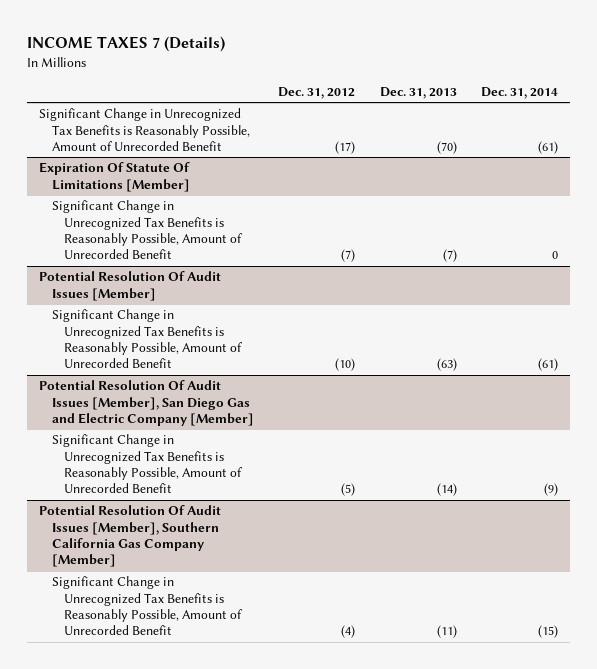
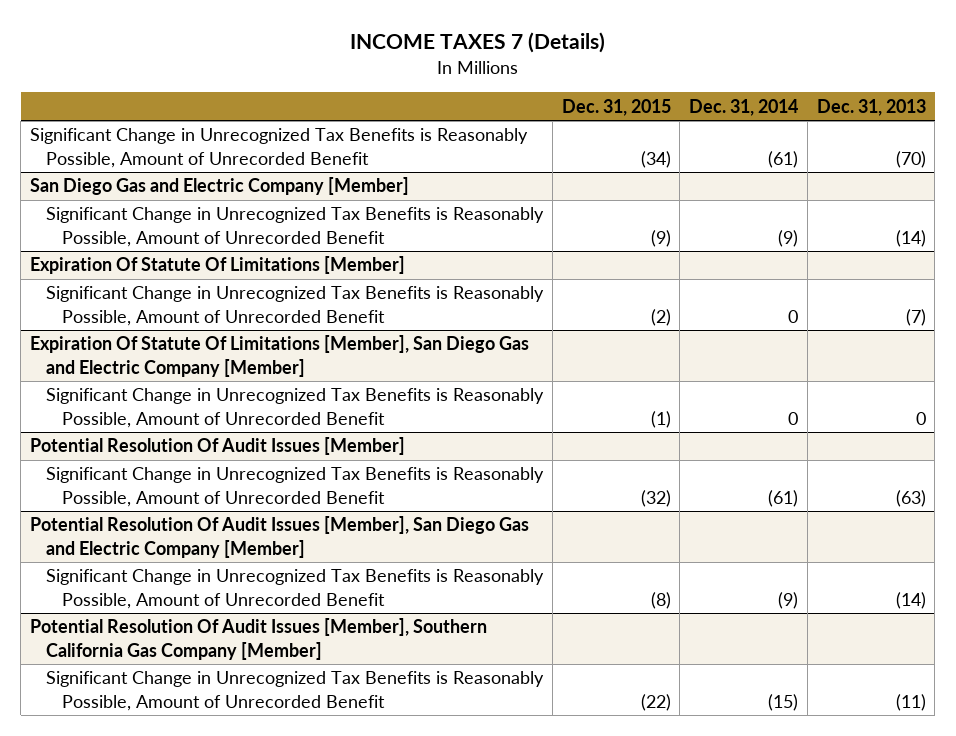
[278,86,356,99] Dec. 31, 2012 -> none
none -> [561,98,671,116] Dec. 31, 2015
none -> [30,177,410,196] San Diego Gas and Electric Company [Member]
none -> [46,207,545,247] Significant Change in Unrecognized Tax Benefits is Reasonably Possible, Amount of Unrecorded Benefit
none -> [30,335,530,377] Expiration Of Statute Of Limitations [Member], San Diego Gas and Electric Company [Member]
none -> [46,388,545,428] Significant Change in Unrecognized Tax Benefits is Reasonably Possible, Amount of Unrecorded Benefit

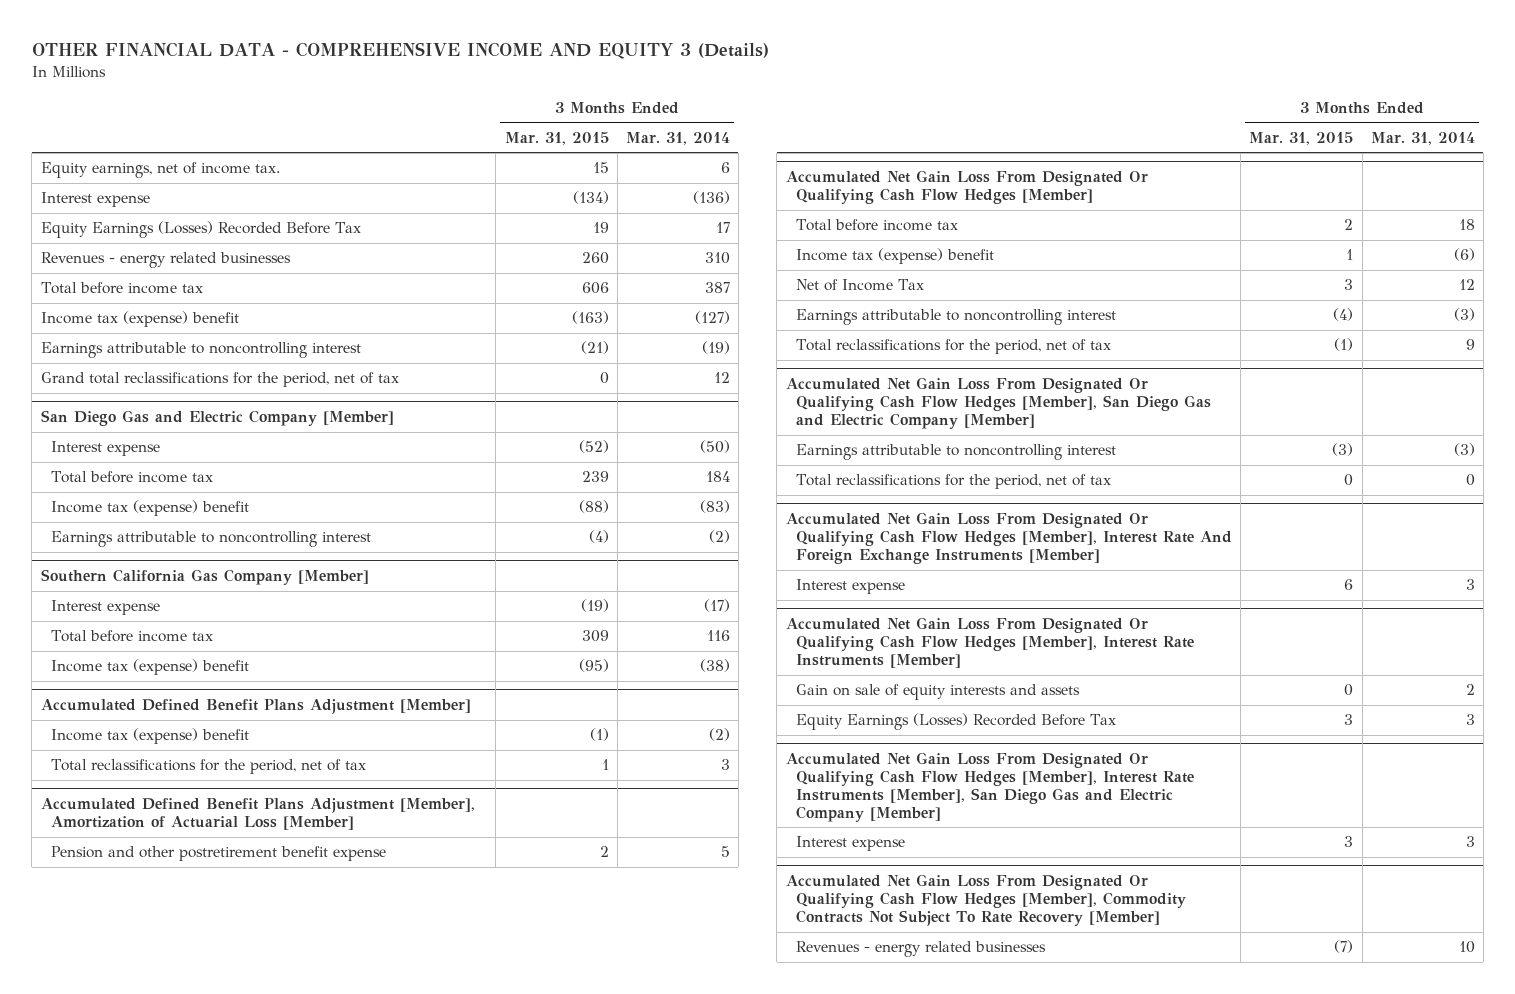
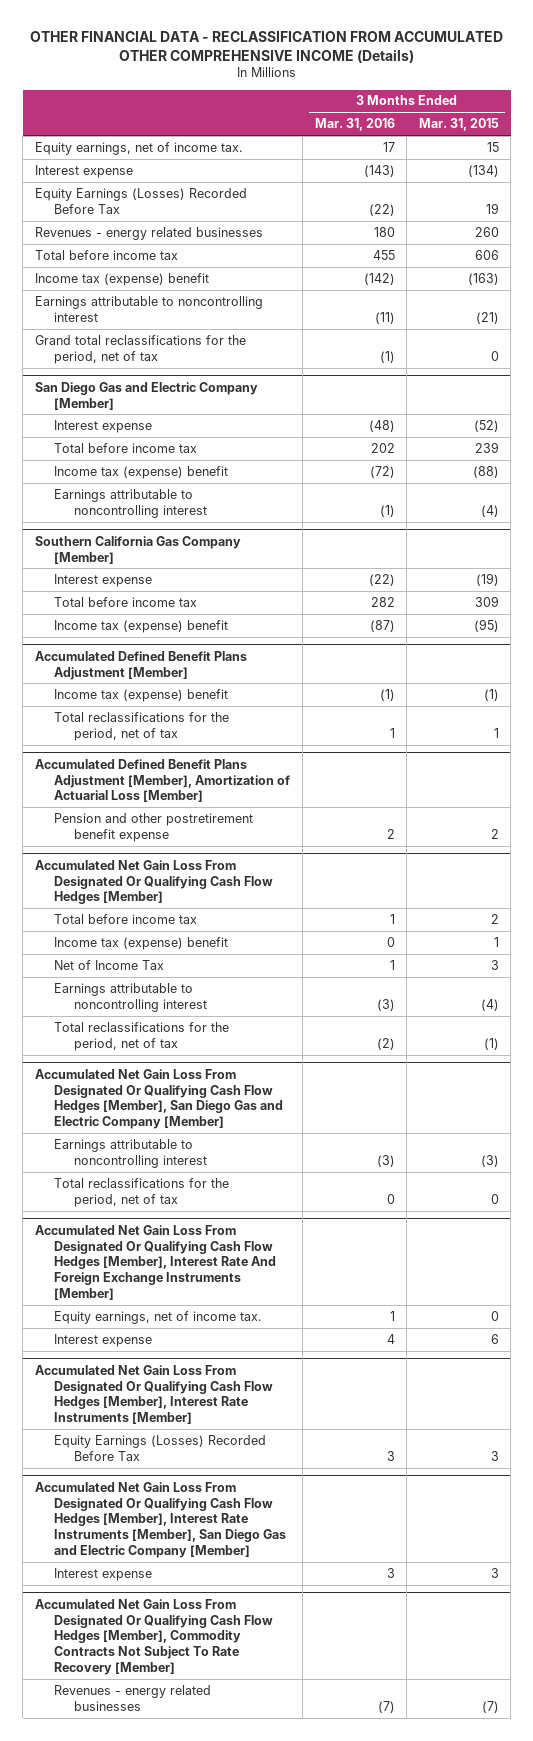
[31,41,769,59] OTHER FINANCIAL DATA - COMPREHENSIVE INCOME AND EQUITY 3 (Details) -> [29,30,503,63] OTHER FINANCIAL DATA - RECLASSIFICATION FROM ACCUMULATED OTHER COMPREHENSIVE INCOME (Details)
[625,131,730,145] Mar. 31, 2014 -> none
none -> [314,118,395,132] Mar. 31, 2016
none -> [54,1310,263,1324] Equity earnings, net of income tax.
[796,684,1081,701] Gain on sale of equity interests and assets -> none

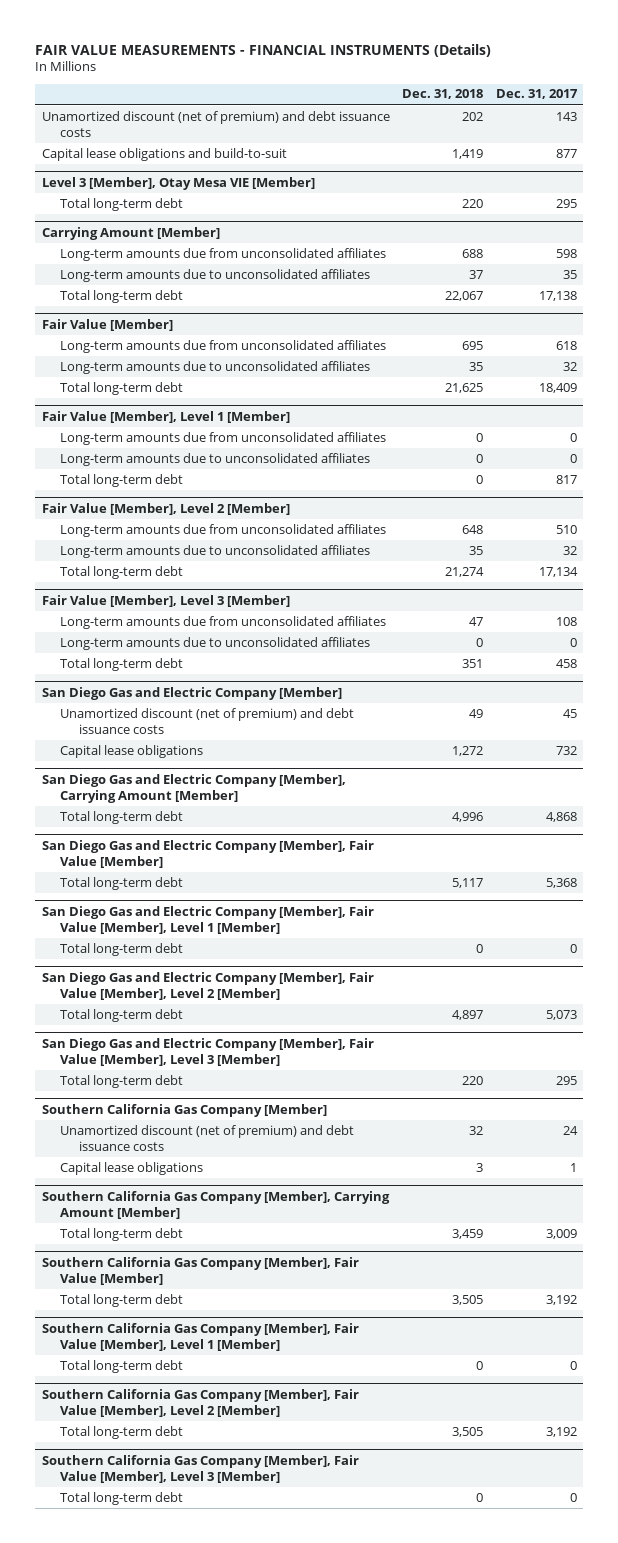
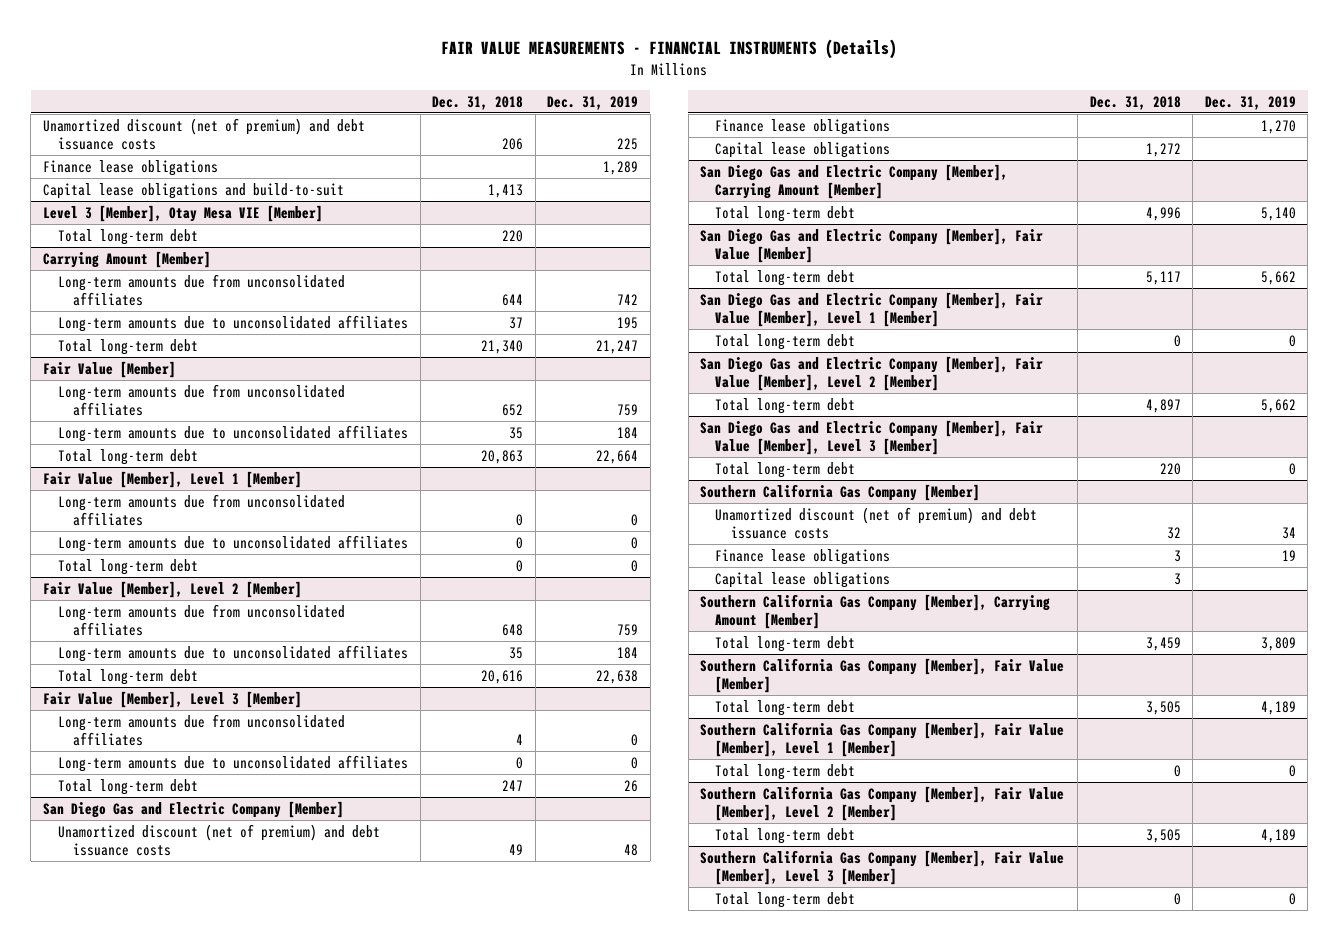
[495,89,578,100] Dec. 31, 2017 -> none
none -> [547,95,639,110] Dec. 31, 2019
[462,111,484,121] 202 -> [502,137,524,150] 206
none -> [42,159,218,176] Finance lease obligations
[452,148,484,159] 1,419 -> [488,183,524,198] 1,413
[462,248,484,258] 688 -> [502,293,524,306] 644
[445,290,484,301] 22,067 -> [481,339,524,354] 21,340
[462,340,484,350] 695 -> [502,403,524,416] 652
[445,382,484,393] 21,625 -> [481,449,524,464] 20,863
[445,566,485,577] 21,274 -> [481,669,524,684] 20,616
[469,616,484,626] 47 -> [516,733,524,745] 4
[462,658,484,668] 351 -> [502,779,524,791] 247
none -> [715,118,891,135] Finance lease obligations
none -> [715,548,891,565] Finance lease obligations

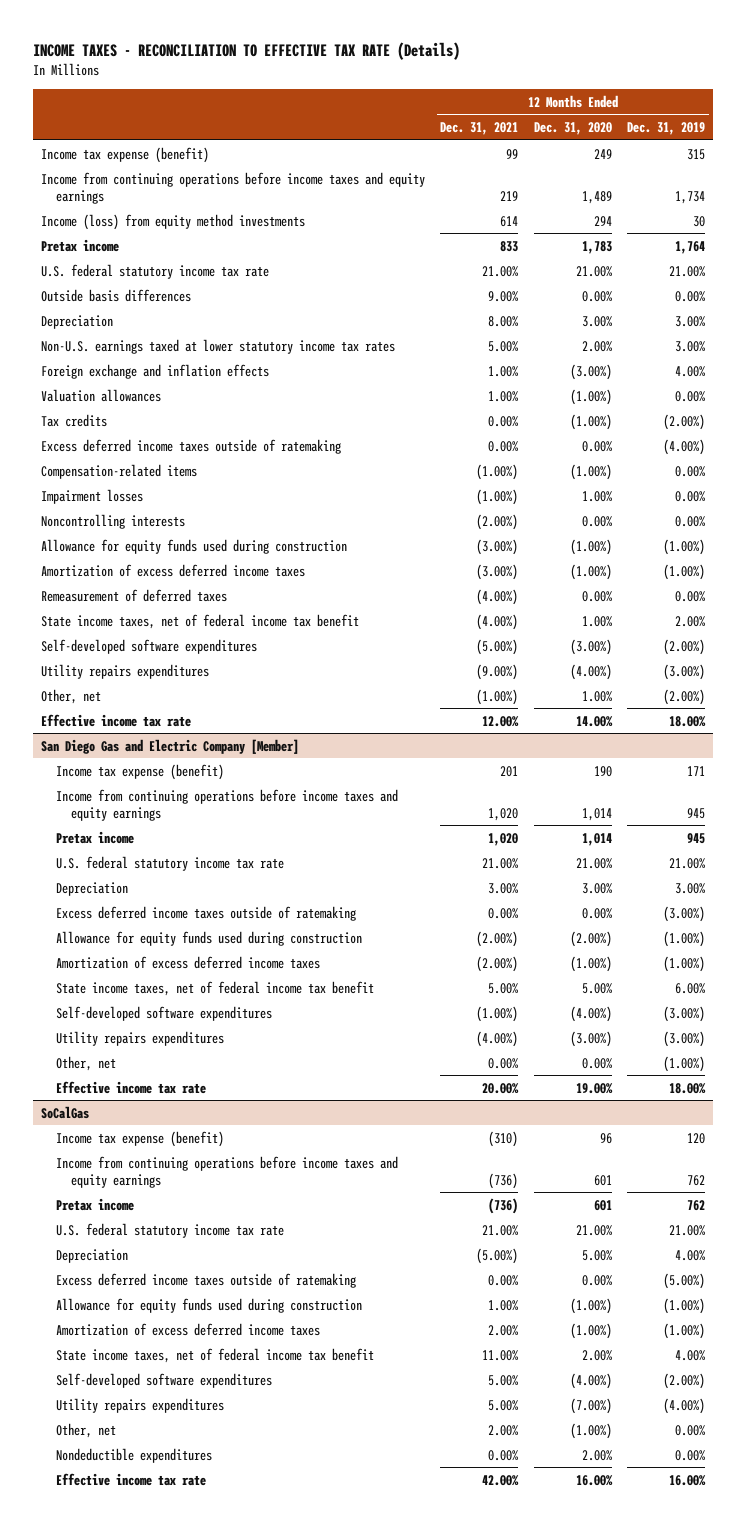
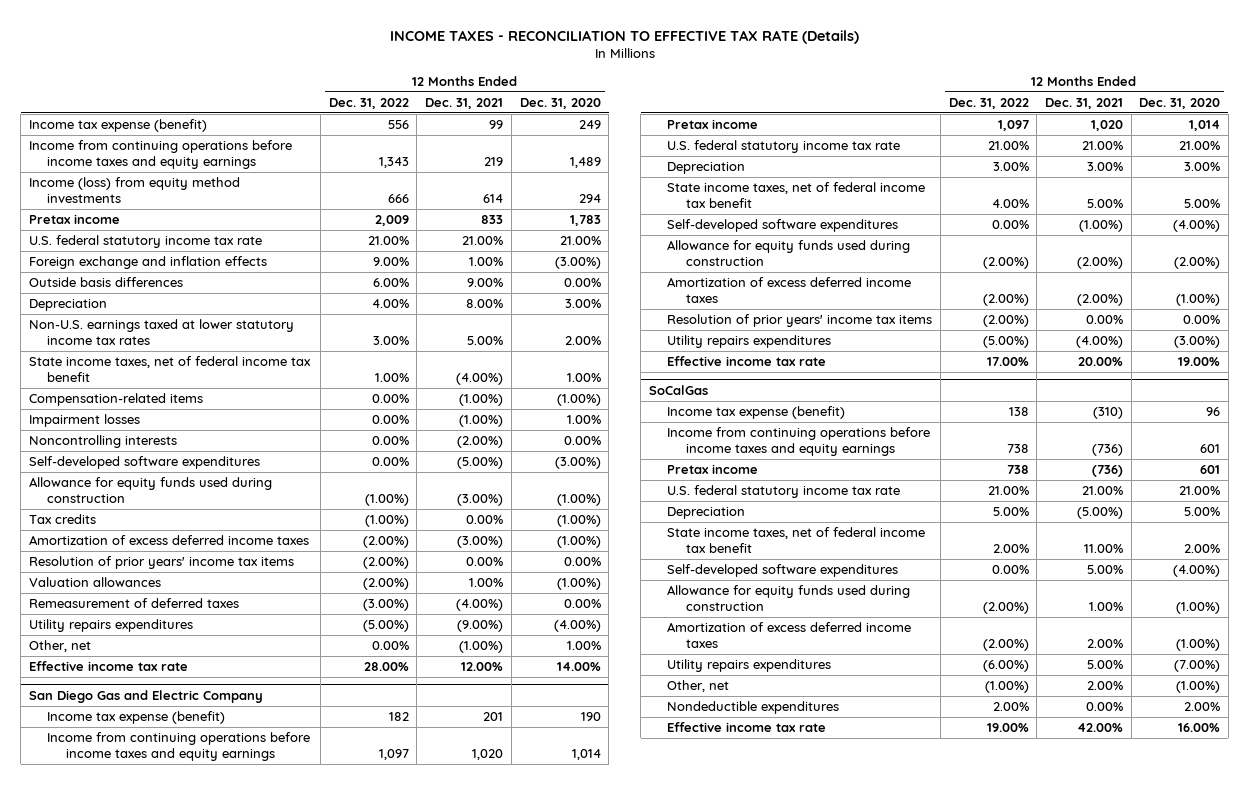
[626,121,705,135] Dec. 31, 2019 -> none
none -> [328,97,409,109] Dec. 31, 2022
[41,363,270,379] Foreign exchange and inflation effects -> [29,256,268,270] Foreign exchange and inflation effects
[41,438,342,454] Excess deferred income taxes outside of ratemaking -> none
[41,613,360,629] State income taxes, net of federal income tax benefit -> [29,356,312,382] State income taxes, net of federal income tax benefit
[41,638,258,654] Self-developed software expenditures -> [29,456,261,470] Self-developed software expenditures
[41,413,108,427] Tax credits -> [29,514,97,525] Tax credits
none -> [29,556,295,570] Resolution of prior years' income tax items
[41,388,162,402] Valuation allowances -> [29,577,162,588] Valuation allowances
[41,738,300,754] San Diego Gas and Electric Company [Member] -> [29,689,264,703] San Diego Gas and Electric Company
[55,905,356,921] Excess deferred income taxes outside of ratemaking -> none
[55,930,362,946] Allowance for equity funds used during construction -> none
[55,955,320,969] Amortization of excess deferred income taxes -> none
none -> [667,240,911,266] Allowance for equity funds used during construction
none -> [667,277,912,303] Amortization of excess deferred income taxes
none -> [667,314,933,328] Resolution of prior years' income tax items
[55,1055,116,1071] Other, net -> none
[55,1272,356,1288] Excess deferred income taxes outside of ratemaking -> none
[55,1297,362,1313] Allowance for equity funds used during construction -> [667,585,911,611] Allowance for equity funds used during construction
[55,1322,320,1336] Amortization of excess deferred income taxes -> [667,622,912,648] Amortization of excess deferred income taxes

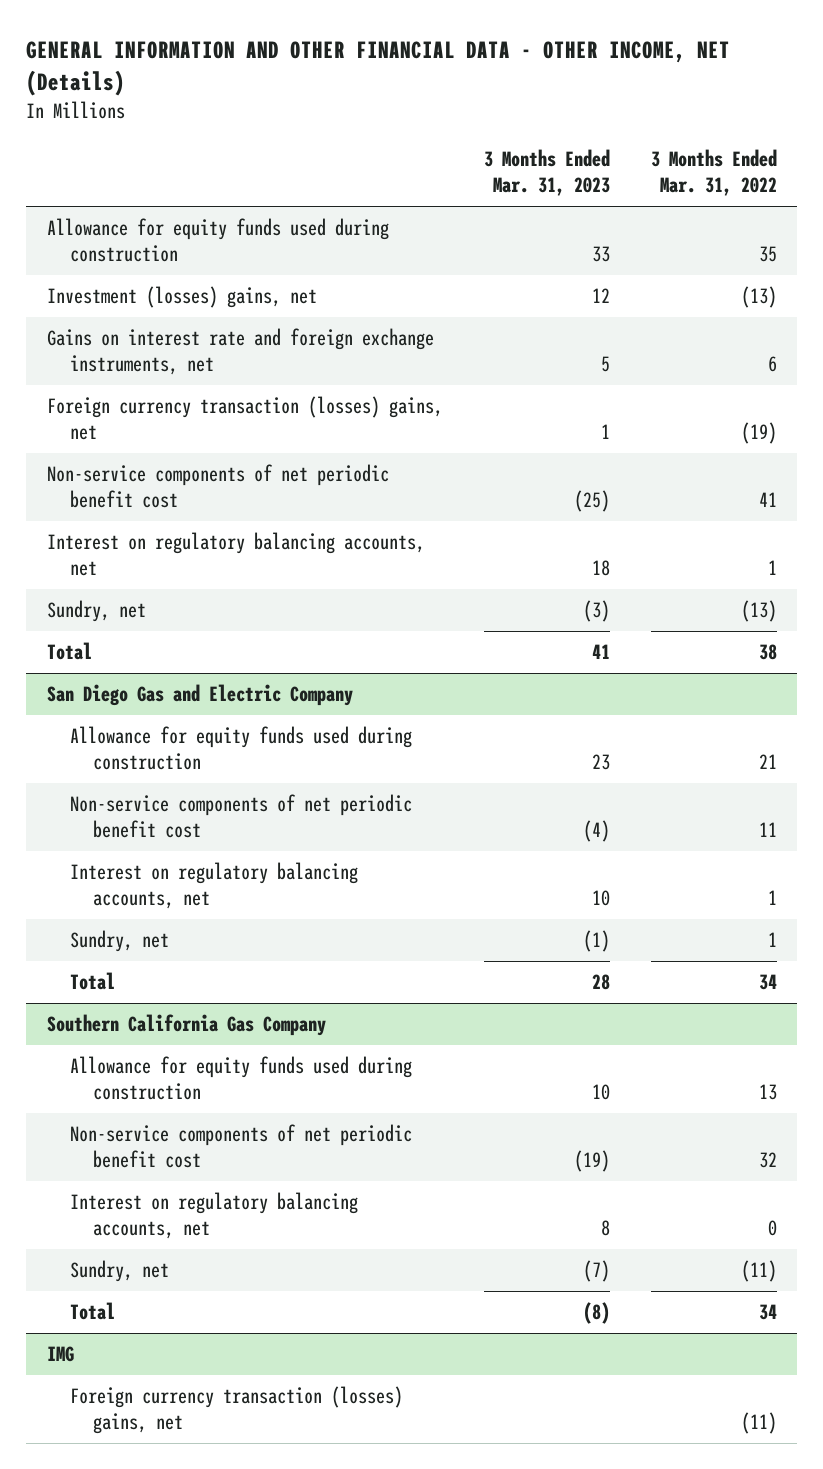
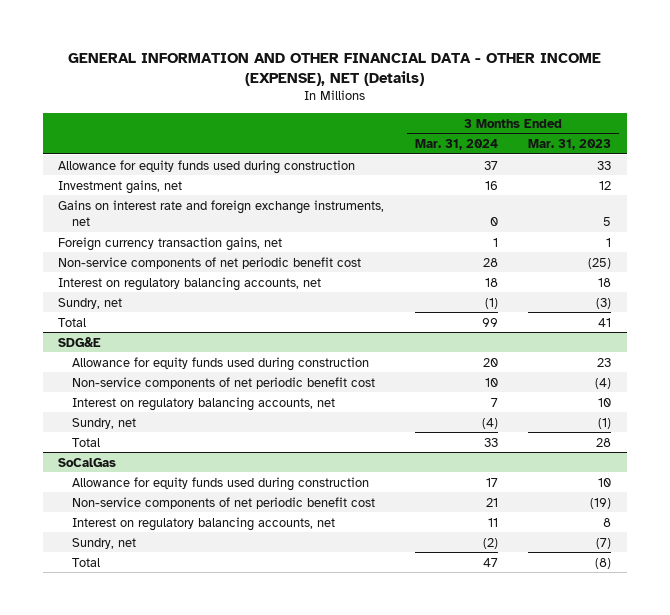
[26,41,731,97] GENERAL INFORMATION AND OTHER FINANCIAL DATA - OTHER INCOME, NET (Details) -> [67,52,601,86] GENERAL INFORMATION AND OTHER FINANCIAL DATA - OTHER INCOME (EXPENSE), NET (Details)
[650,149,777,197] 3 Months Ended Mar. 31, 2022 -> none
none -> [414,139,498,151] Mar. 31, 2024
[46,286,317,309] Investment (losses) gains, net -> [58,179,183,194] Investment gains, net
[46,396,443,441] Foreign currency transaction (losses) gains, net -> [58,236,283,251] Foreign currency transaction gains, net
[46,684,353,707] San Diego Gas and Electric Company -> [58,336,102,347] SDG&E
[46,1014,326,1037] Southern California Gas Company -> [58,457,117,467] SoCalGas
[46,1346,74,1363] IMG -> none
[69,1386,403,1435] Foreign currency transaction (losses) gains, net -> none

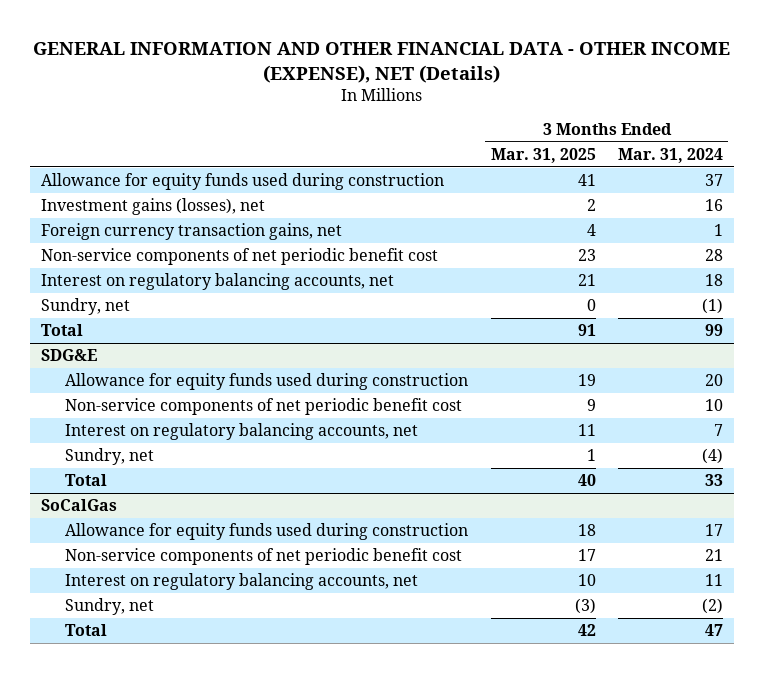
[528,139,612,151] Mar. 31, 2023 -> none
none -> [490,147,596,163] Mar. 31, 2025
[58,199,385,227] Gains on interest rate and foreign exchange instruments, net -> none
[58,179,183,194] Investment gains, net -> [41,198,266,216] Investment gains (losses), net

